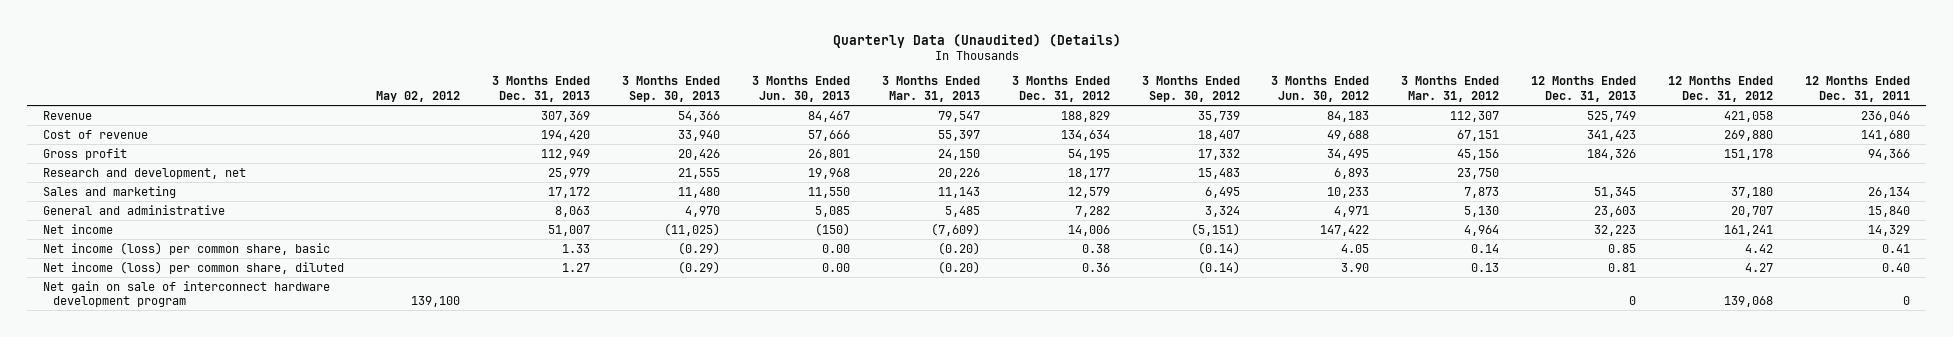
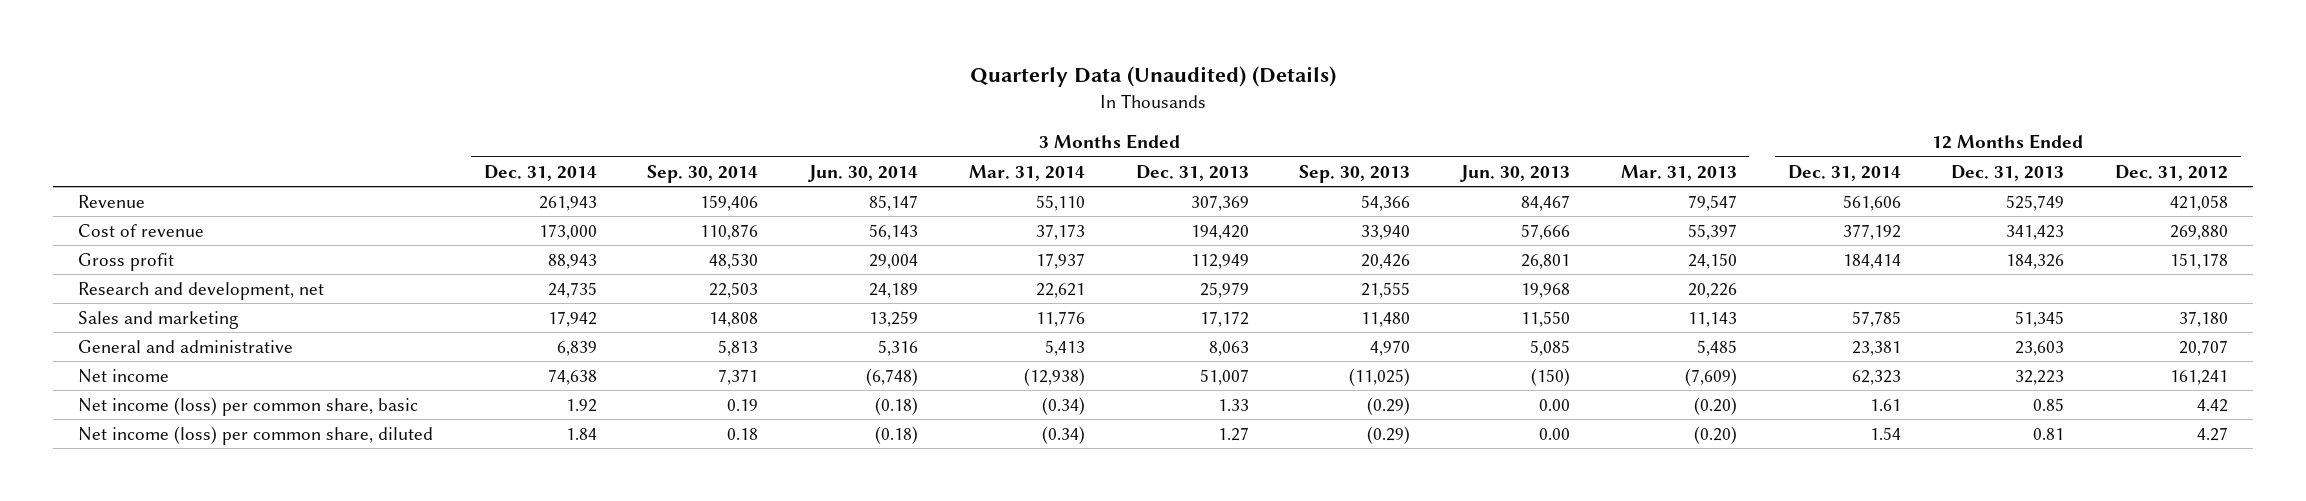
[376,90,461,102] May 02, 2012 -> none
[1011,76,1110,102] 3 Months Ended Dec. 31, 2012 -> none
[1141,76,1240,102] 3 Months Ended Sep. 30, 2012 -> none
[1271,76,1370,102] 3 Months Ended Jun. 30, 2012 -> none
[1401,76,1500,102] 3 Months Ended Mar. 31, 2012 -> none
[1805,76,1911,102] 12 Months Ended Dec. 31, 2011 -> none
none -> [483,164,597,181] Dec. 31, 2014
none -> [647,164,759,183] Sep. 30, 2014
none -> [808,164,919,182] Jun. 30, 2014
none -> [968,164,1085,181] Mar. 31, 2014
none -> [1787,164,1901,181] Dec. 31, 2014
[43,280,331,308] Net gain on sale of interconnect hardware development program -> none

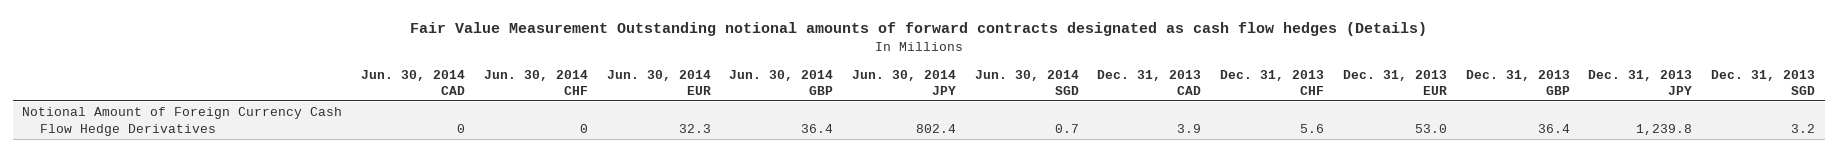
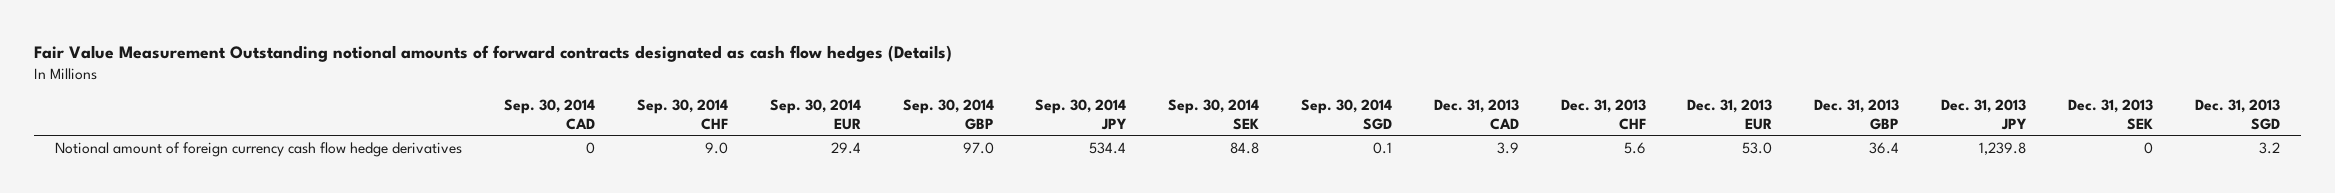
[361,69,466,96] Jun. 30, 2014 CAD -> none
[483,69,588,96] Jun. 30, 2014 CHF -> none
[606,69,711,96] Jun. 30, 2014 EUR -> none
[729,69,834,96] Jun. 30, 2014 GBP -> none
[852,69,957,96] Jun. 30, 2014 JPY -> none
[974,69,1079,96] Jun. 30, 2014 SGD -> none
none -> [504,99,596,130] Sep. 30, 2014 CAD
none -> [636,99,728,130] Sep. 30, 2014 CHF
none -> [769,99,861,130] Sep. 30, 2014 EUR
none -> [902,99,994,130] Sep. 30, 2014 GBP
none -> [1035,99,1128,130] Sep. 30, 2014 JPY
none -> [1168,99,1260,130] Sep. 30, 2014 SEK
none -> [1300,99,1392,130] Sep. 30, 2014 SGD
none -> [2067,99,2153,130] Dec. 31, 2013 SEK
[22,107,343,137] Notional Amount of Foreign Currency Cash Flow Hedge Derivatives -> [55,141,463,157] Notional amount of foreign currency cash flow hedge derivatives

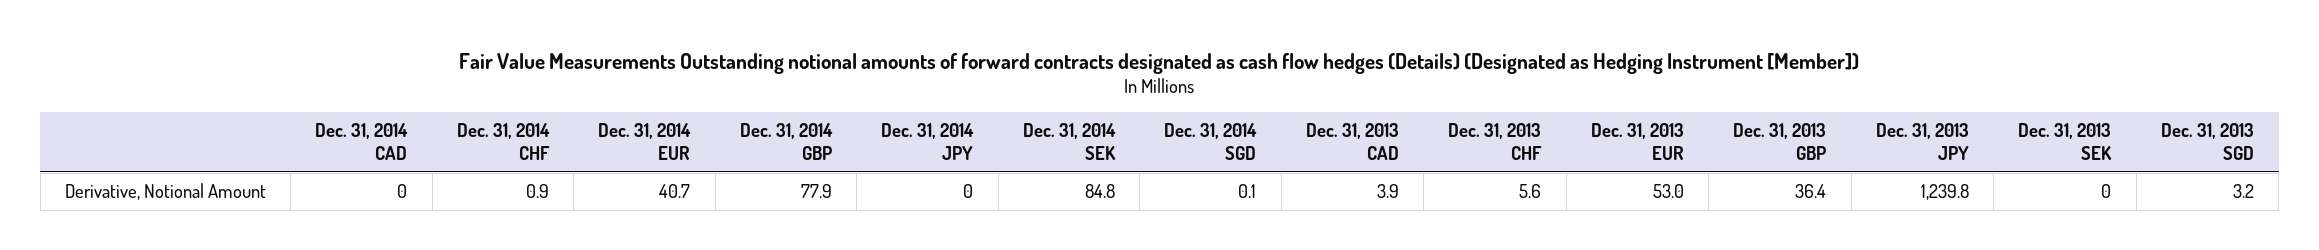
[34,45,953,63] Fair Value Measurement Outstanding notional amounts of forward contracts designated as cash flow hedges (Details) -> [459,52,1860,74] Fair Value Measurements Outstanding notional amounts of forward contracts designated as cash flow hedges (Details) (Designated as Hedging Instrument [Member])
[504,99,596,130] Sep. 30, 2014 CAD -> none
[636,99,728,130] Sep. 30, 2014 CHF -> none
[769,99,861,130] Sep. 30, 2014 EUR -> none
[902,99,994,130] Sep. 30, 2014 GBP -> none
[1035,99,1128,130] Sep. 30, 2014 JPY -> none
[1168,99,1260,130] Sep. 30, 2014 SEK -> none
[1300,99,1392,130] Sep. 30, 2014 SGD -> none
none -> [315,123,409,160] Dec. 31, 2014 CAD
none -> [456,123,550,160] Dec. 31, 2014 CHF
none -> [598,123,692,160] Dec. 31, 2014 EUR
none -> [739,123,833,160] Dec. 31, 2014 GBP
none -> [881,123,975,160] Dec. 31, 2014 JPY
none -> [1022,123,1116,160] Dec. 31, 2014 SEK
none -> [1164,123,1258,160] Dec. 31, 2014 SGD
[55,141,463,157] Notional amount of foreign currency cash flow hedge derivatives -> [64,183,266,201] Derivative, Notional Amount

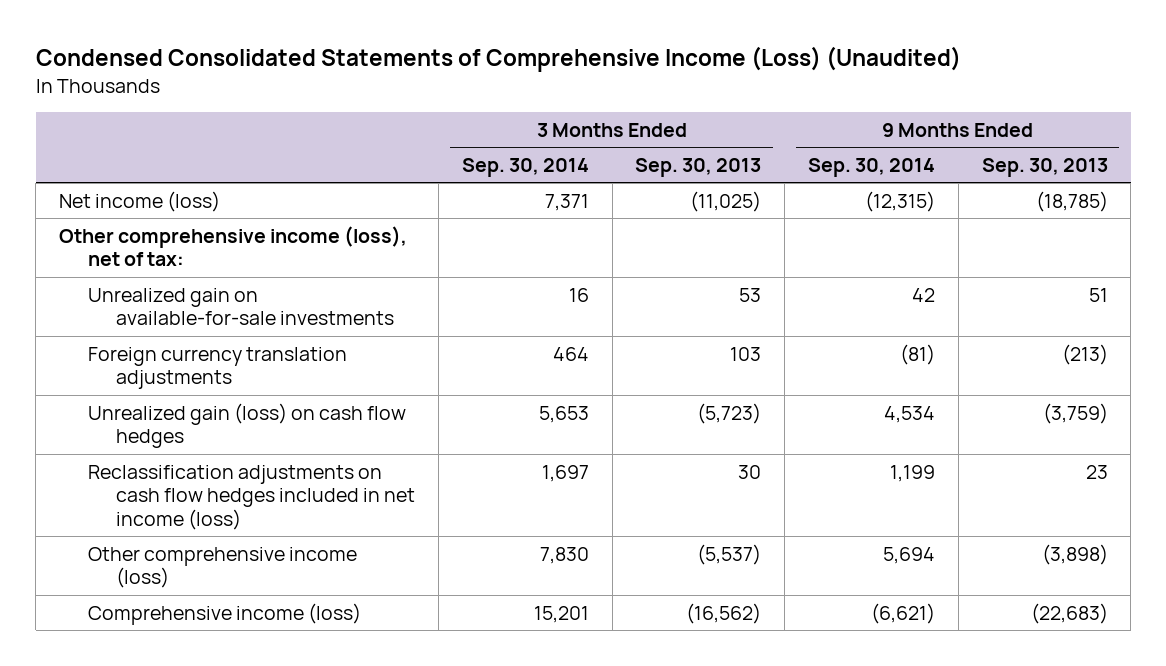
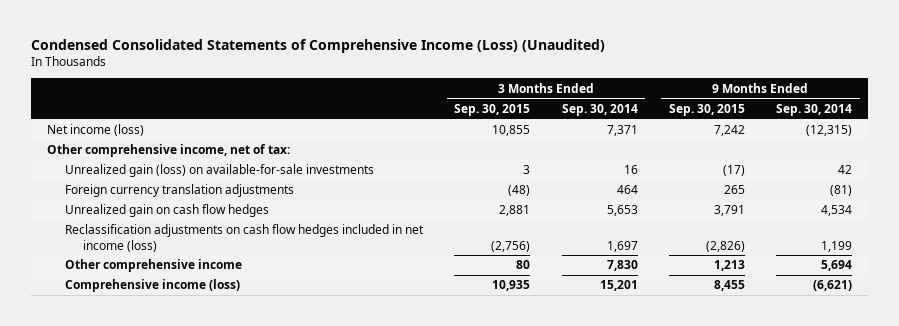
[635,157,762,177] Sep. 30, 2013 -> none
[981,157,1108,177] Sep. 30, 2013 -> none
none -> [454,103,531,116] Sep. 30, 2015
none -> [668,103,745,116] Sep. 30, 2015
[58,225,407,267] Other comprehensive income (loss), net of tax: -> [46,144,290,158] Other comprehensive income, net of tax:
[87,287,395,326] Unrealized gain on available-for-sale investments -> [65,164,375,178] Unrealized gain (loss) on available-for-sale investments
[87,402,406,449] Unrealized gain (loss) on cash flow hedges -> [65,204,270,218] Unrealized gain on cash flow hedges
[87,546,357,589] Other comprehensive income (loss) -> [65,259,243,273] Other comprehensive income

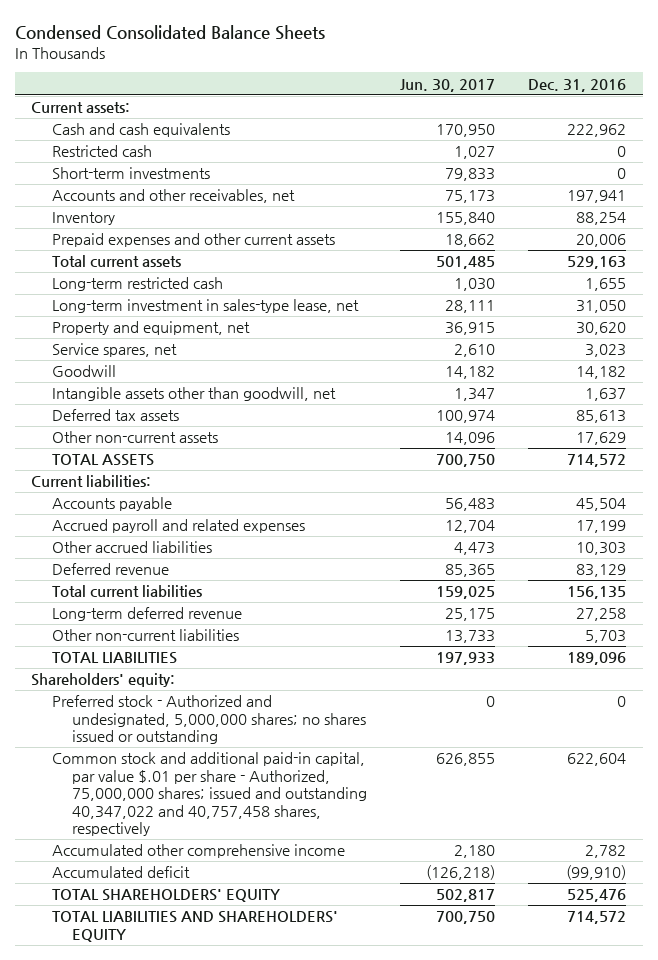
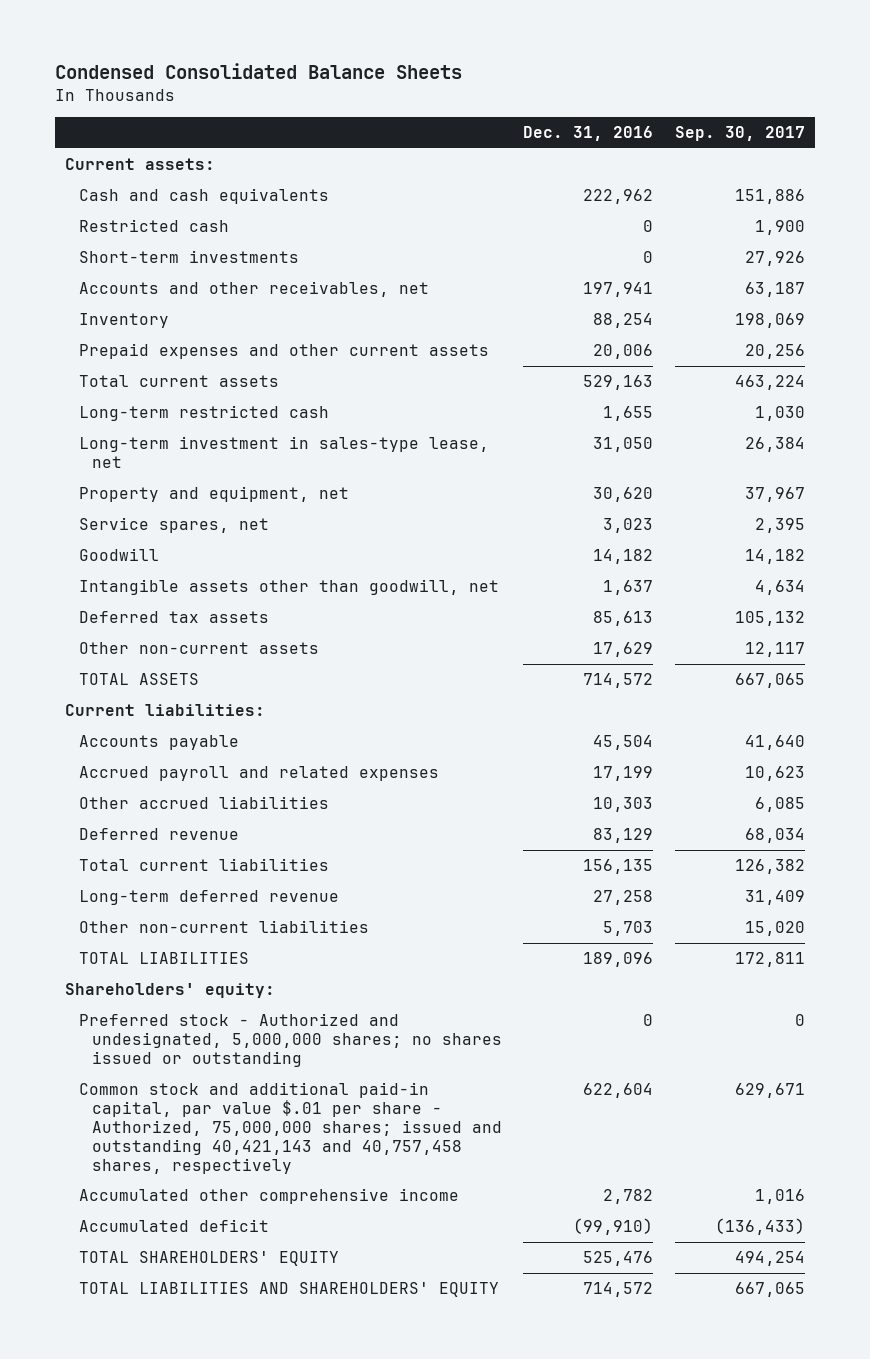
[400,78,496,92] Jun. 30, 2017 -> none
none -> [674,126,805,142] Sep. 30, 2017
[51,752,368,837] Common stock and additional paid-in capital, par value $.01 per share - Authorized, 75,000,000 shares; issued and outstanding 40,347,022 and 40,757,458 shares, respectively -> [78,1082,503,1174] Common stock and additional paid-in capital, par value $.01 per share - Authorized, 75,000,000 shares; issued and outstanding 40,421,143 and 40,757,458 shares, respectively

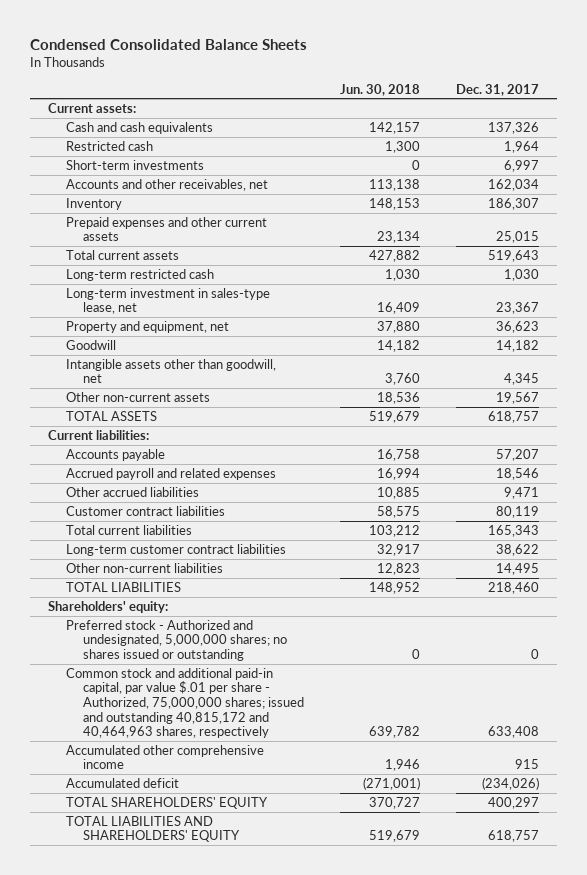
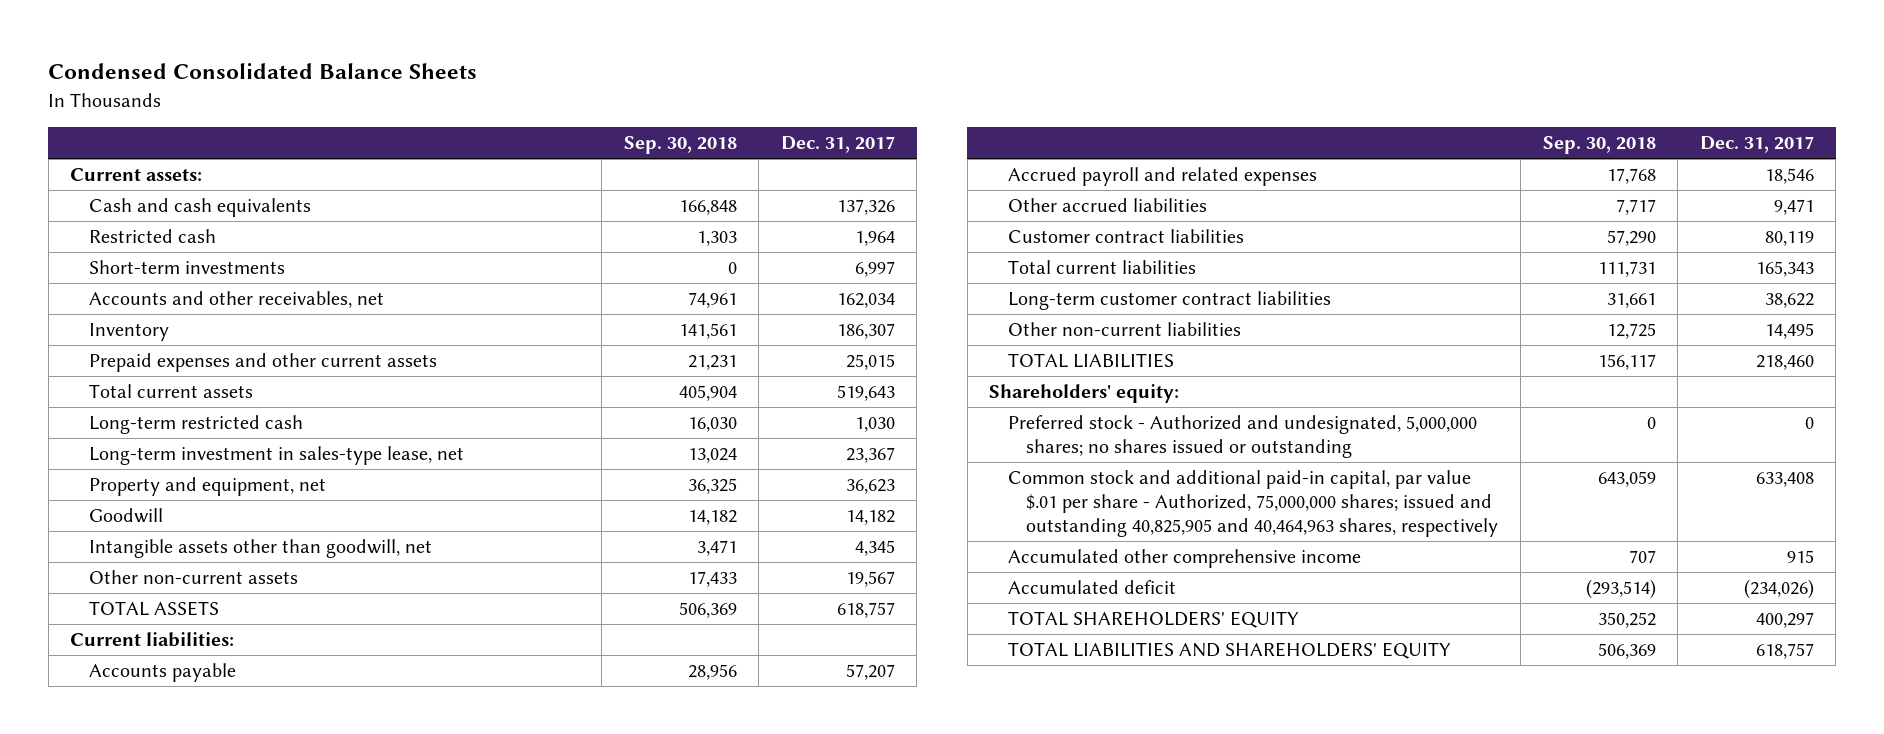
[339,83,420,96] Jun. 30, 2018 -> none
none -> [623,135,737,154] Sep. 30, 2018
[65,667,305,739] Common stock and additional paid-in capital, par value $.01 per share - Authorized, 75,000,000 shares; issued and outstanding 40,815,172 and 40,464,963 shares, respectively -> [1007,470,1499,538] Common stock and additional paid-in capital, par value $.01 per share - Authorized, 75,000,000 shares; issued and outstanding 40,825,905 and 40,464,963 shares, respectively

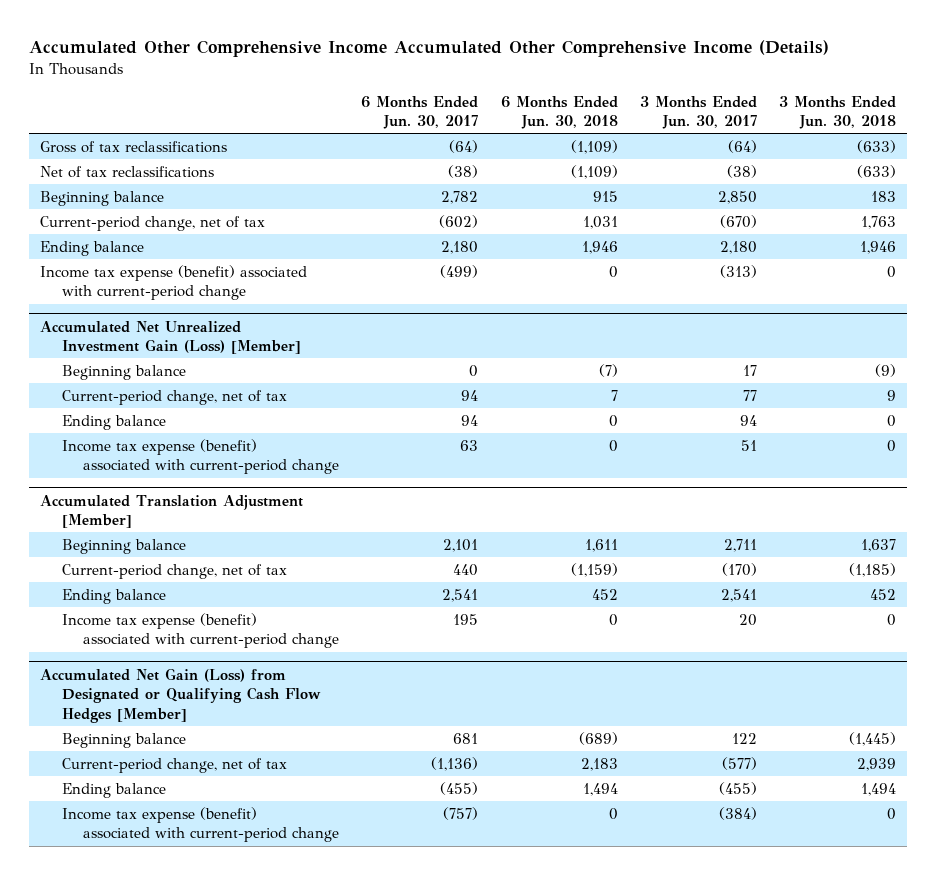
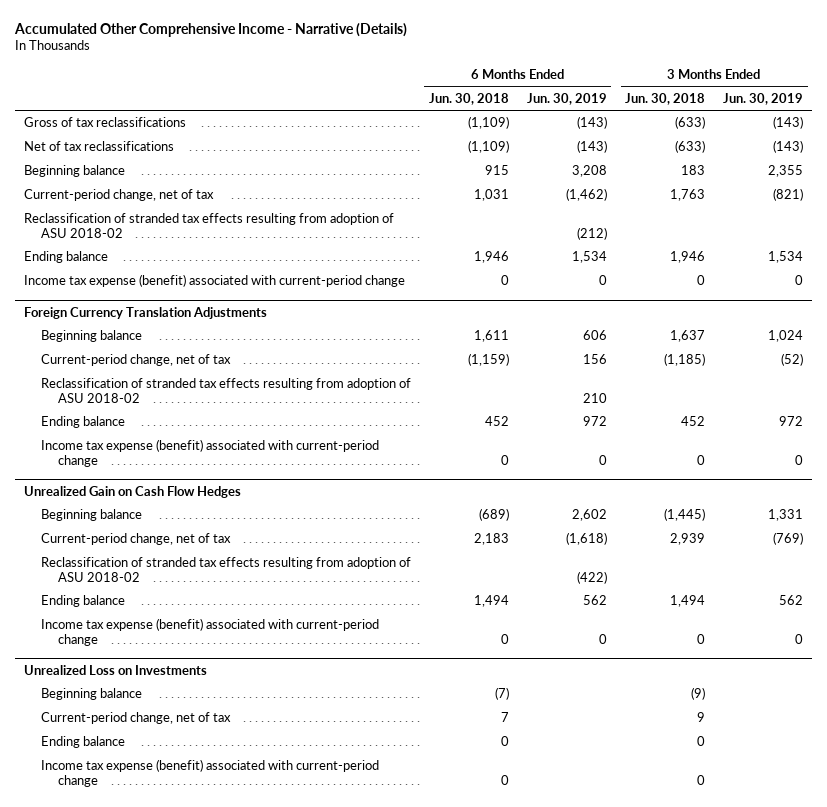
[29,40,830,58] Accumulated Other Comprehensive Income Accumulated Other Comprehensive Income (Details) -> [13,22,407,37] Accumulated Other Comprehensive Income - Narrative (Details)
[361,95,479,130] 6 Months Ended Jun. 30, 2017 -> none
[639,95,757,130] 3 Months Ended Jun. 30, 2017 -> none
none -> [526,92,607,105] Jun. 30, 2019
none -> [723,92,804,105] Jun. 30, 2019
none -> [23,213,394,238] Reclassification of stranded tax effects resulting from adoption of ASU 2018-02
[40,320,301,355] Accumulated Net Unrealized Investment Gain (Loss) [Member] -> none
[61,364,186,380] Beginning balance -> none
[61,389,287,405] Current-period change, net of tax -> none
[61,414,166,430] Ending balance -> none
[61,438,340,475] Income tax expense (benefit) associated with current-period change -> none
[40,494,304,529] Accumulated Translation Adjustment [Member] -> [23,306,267,319] Foreign Currency Translation Adjustments
none -> [40,378,411,403] Reclassification of stranded tax effects resulting from adoption of ASU 2018-02
[40,667,321,723] Accumulated Net Gain (Loss) from Designated or Qualifying Cash Flow Hedges [Member] -> [23,485,241,498] Unrealized Gain on Cash Flow Hedges
none -> [40,557,411,582] Reclassification of stranded tax effects resulting from adoption of ASU 2018-02
none -> [23,664,207,675] Unrealized Loss on Investments
none -> [40,688,142,701] Beginning balance
none -> [40,712,231,725] Current-period change, net of tax
none -> [40,736,125,749] Ending balance
none -> [40,759,379,787] Income tax expense (benefit) associated with current-period change

